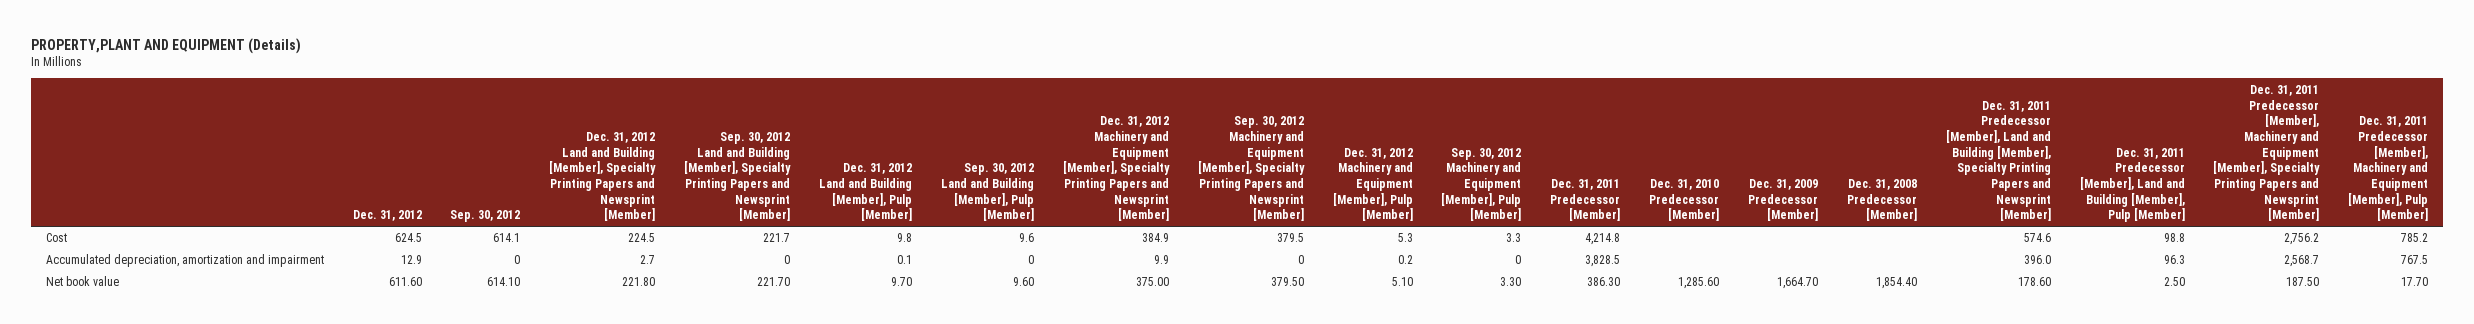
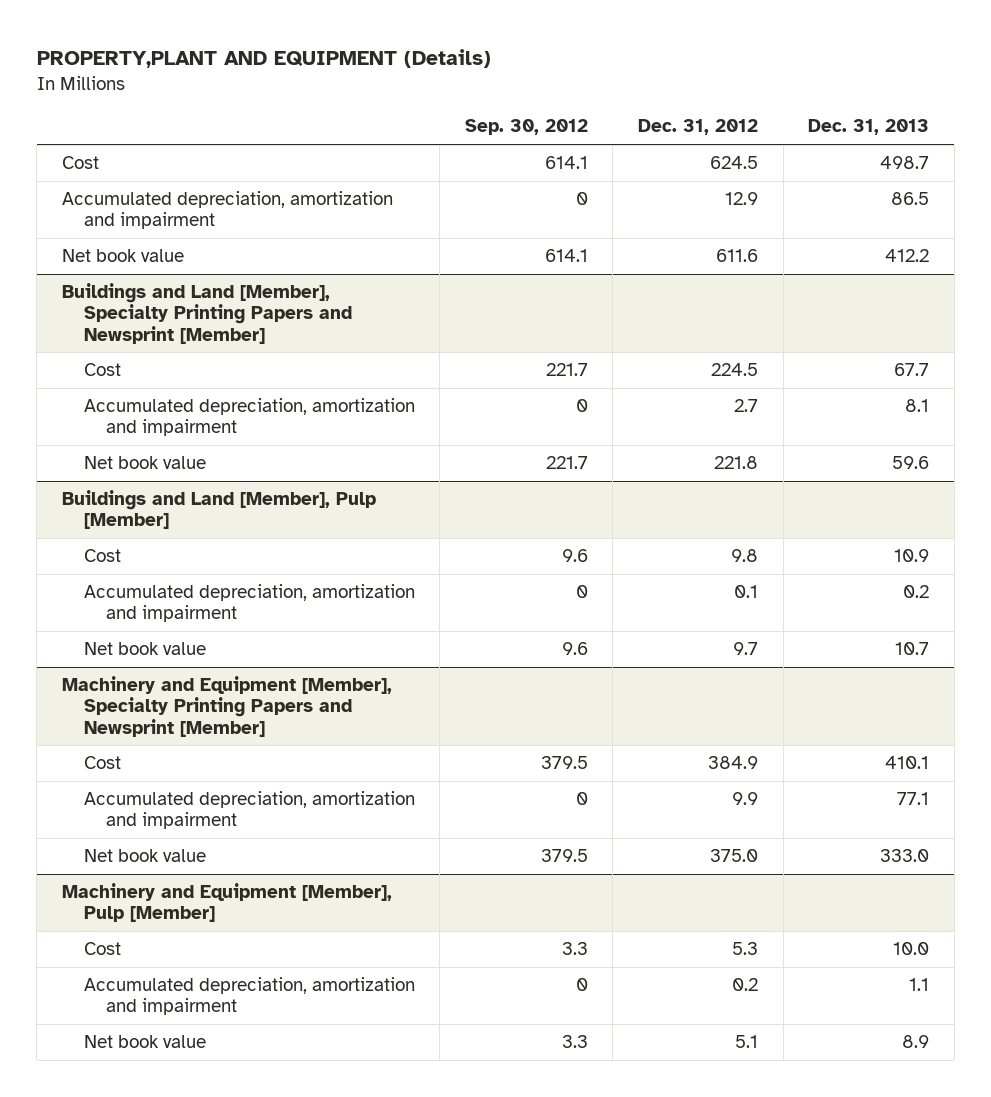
[549,131,657,222] Dec. 31, 2012 Land and Building [Member], Specialty Printing Papers and Newsprint [Member] -> none
[684,131,792,222] Sep. 30, 2012 Land and Building [Member], Specialty Printing Papers and Newsprint [Member] -> none
[819,163,913,222] Dec. 31, 2012 Land and Building [Member], Pulp [Member] -> none
[940,163,1034,222] Sep. 30, 2012 Land and Building [Member], Pulp [Member] -> none
[1062,116,1170,222] Dec. 31, 2012 Machinery and Equipment [Member], Specialty Printing Papers and Newsprint [Member] -> none
[1197,116,1305,222] Sep. 30, 2012 Machinery and Equipment [Member], Specialty Printing Papers and Newsprint [Member] -> none
[1332,147,1413,222] Dec. 31, 2012 Machinery and Equipment [Member], Pulp [Member] -> none
[1441,147,1522,222] Sep. 30, 2012 Machinery and Equipment [Member], Pulp [Member] -> none
[1550,178,1621,222] Dec. 31, 2011 Predecessor [Member] -> none
[1649,178,1720,222] Dec. 31, 2010 Predecessor [Member] -> none
[1748,178,1819,222] Dec. 31, 2009 Predecessor [Member] -> none
[1846,178,1917,222] Dec. 31, 2008 Predecessor [Member] -> none
[1945,100,2051,222] Dec. 31, 2011 Predecessor [Member], Land and Building [Member], Specialty Printing Papers and Newsprint [Member] -> none
[2079,147,2185,223] Dec. 31, 2011 Predecessor [Member], Land and Building [Member], Pulp [Member] -> none
[2213,84,2321,222] Dec. 31, 2011 Predecessor [Member], Machinery and Equipment [Member], Specialty Printing Papers and Newsprint [Member] -> none
[2348,116,2429,222] Dec. 31, 2011 Predecessor [Member], Machinery and Equipment [Member], Pulp [Member] -> none
none -> [808,119,930,136] Dec. 31, 2013
[388,277,422,287] 611.60 -> [716,249,759,263] 611.6
[487,277,521,287] 614.10 -> [544,249,588,263] 614.1
none -> [61,283,352,344] Buildings and Land [Member], Specialty Printing Papers and Newsprint [Member]
none -> [83,363,121,377] Cost
none -> [83,398,415,437] Accumulated depreciation, amortization and impairment
none -> [83,456,206,470] Net book value
none -> [61,490,376,530] Buildings and Land [Member], Pulp [Member]
none -> [83,549,121,563] Cost
none -> [83,584,415,623] Accumulated depreciation, amortization and impairment
none -> [83,642,206,656] Net book value
none -> [61,676,392,737] Machinery and Equipment [Member], Specialty Printing Papers and Newsprint [Member]
none -> [83,756,121,770] Cost
none -> [83,791,415,830] Accumulated depreciation, amortization and impairment
none -> [83,849,206,863] Net book value
none -> [61,883,392,923] Machinery and Equipment [Member], Pulp [Member]
none -> [83,942,121,956] Cost
none -> [83,977,415,1016] Accumulated depreciation, amortization and impairment
none -> [83,1035,206,1049] Net book value

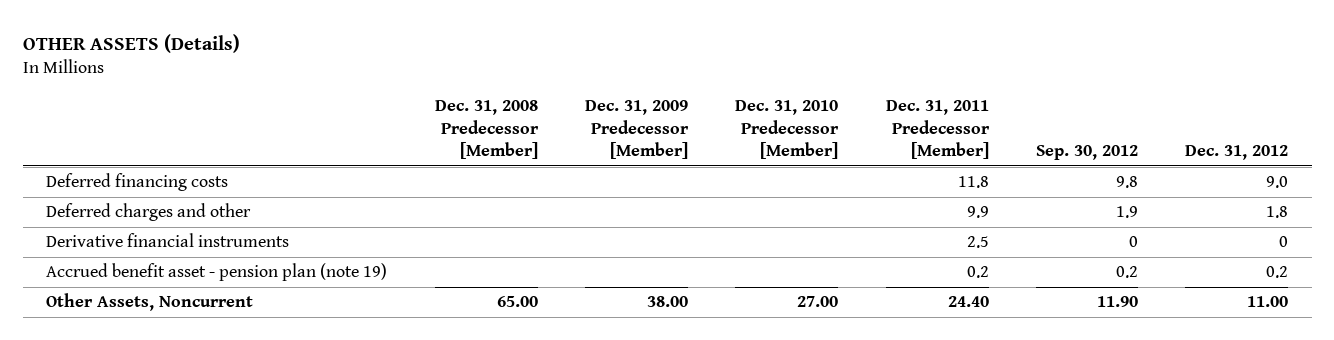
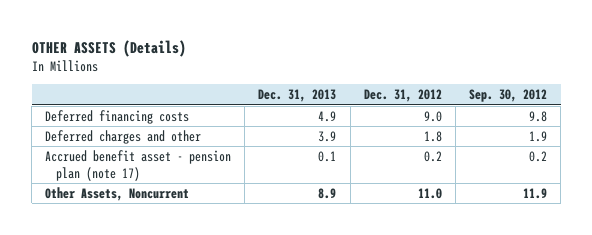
[434,100,539,160] Dec. 31, 2008 Predecessor [Member] -> none
[584,100,689,160] Dec. 31, 2009 Predecessor [Member] -> none
[735,100,840,160] Dec. 31, 2010 Predecessor [Member] -> none
[885,100,990,160] Dec. 31, 2011 Predecessor [Member] -> none
none -> [258,89,337,103] Dec. 31, 2013
[46,233,290,248] Derivative financial instruments -> none
[46,263,388,282] Accrued benefit asset - pension plan (note 19) -> [45,149,232,181] Accrued benefit asset - pension plan (note 17)
[1096,296,1138,308] 11.90 -> [523,187,548,199] 11.9
[1247,296,1289,308] 11.00 -> [417,187,442,199] 11.0

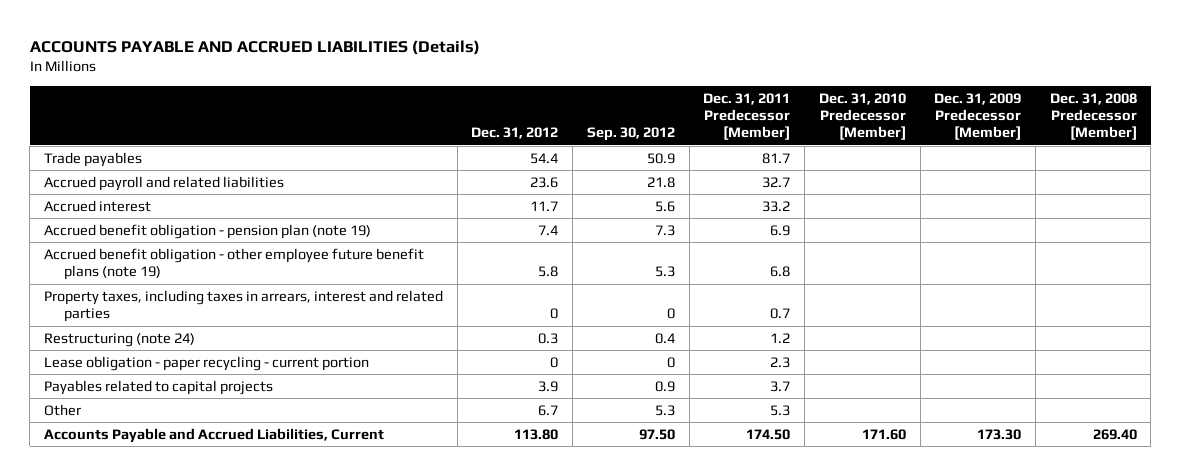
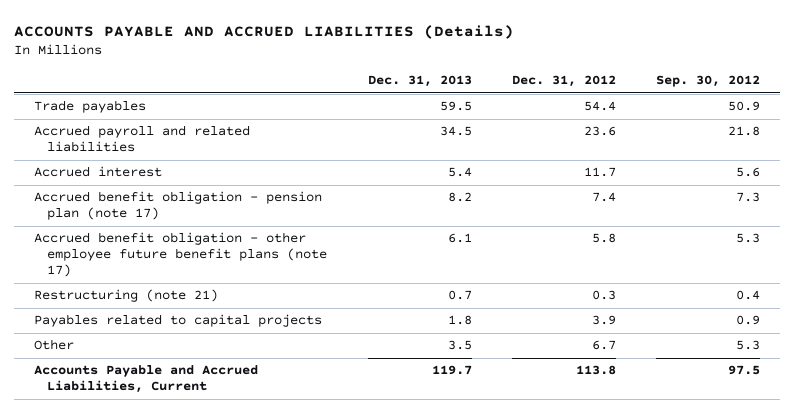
[703,92,791,141] Dec. 31, 2011 Predecessor [Member] -> none
[818,92,906,141] Dec. 31, 2010 Predecessor [Member] -> none
[934,92,1022,141] Dec. 31, 2009 Predecessor [Member] -> none
[1049,92,1137,141] Dec. 31, 2008 Predecessor [Member] -> none
none -> [367,75,472,88] Dec. 31, 2013
[44,289,444,323] Property taxes, including taxes in arrears, interest and related parties -> none
[44,355,370,371] Lease obligation - paper recycling - current portion -> none
[44,223,372,239] Accrued benefit obligation - pension plan (note 19) -> [34,191,323,221] Accrued benefit obligation - pension plan (note 17)
[44,247,425,281] Accrued benefit obligation - other employee future benefit plans (note 19) -> [34,232,328,278] Accrued benefit obligation - other employee future benefit plans (note 17)
[44,332,196,347] Restructuring (note 24) -> [34,289,219,303] Restructuring (note 21)
[514,428,559,440] 113.80 -> [575,365,616,376] 113.8
[638,428,675,440] 97.50 -> [728,365,761,376] 97.5

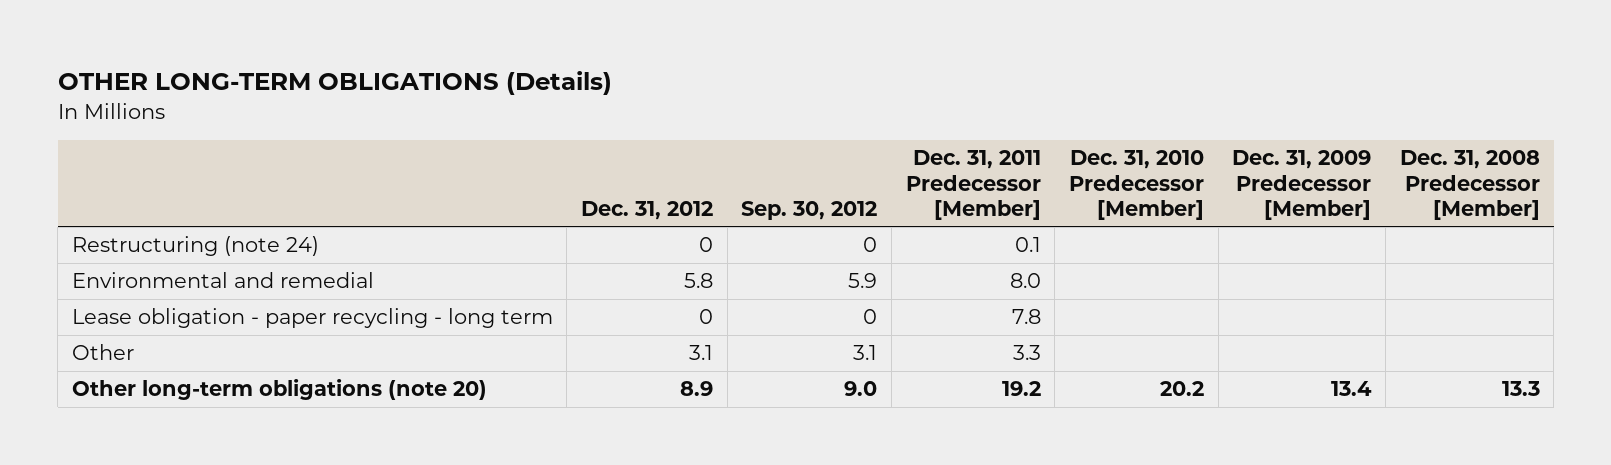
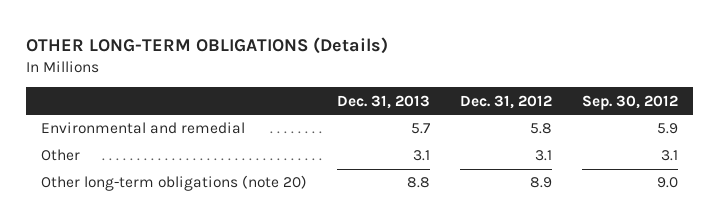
[905,150,1041,220] Dec. 31, 2011 Predecessor [Member] -> none
[1069,150,1205,220] Dec. 31, 2010 Predecessor [Member] -> none
[1232,150,1372,220] Dec. 31, 2009 Predecessor [Member] -> none
[1399,150,1540,220] Dec. 31, 2008 Predecessor [Member] -> none
none -> [336,94,430,109] Dec. 31, 2013
[71,236,319,257] Restructuring (note 24) -> none
[71,308,553,329] Lease obligation - paper recycling - long term -> none

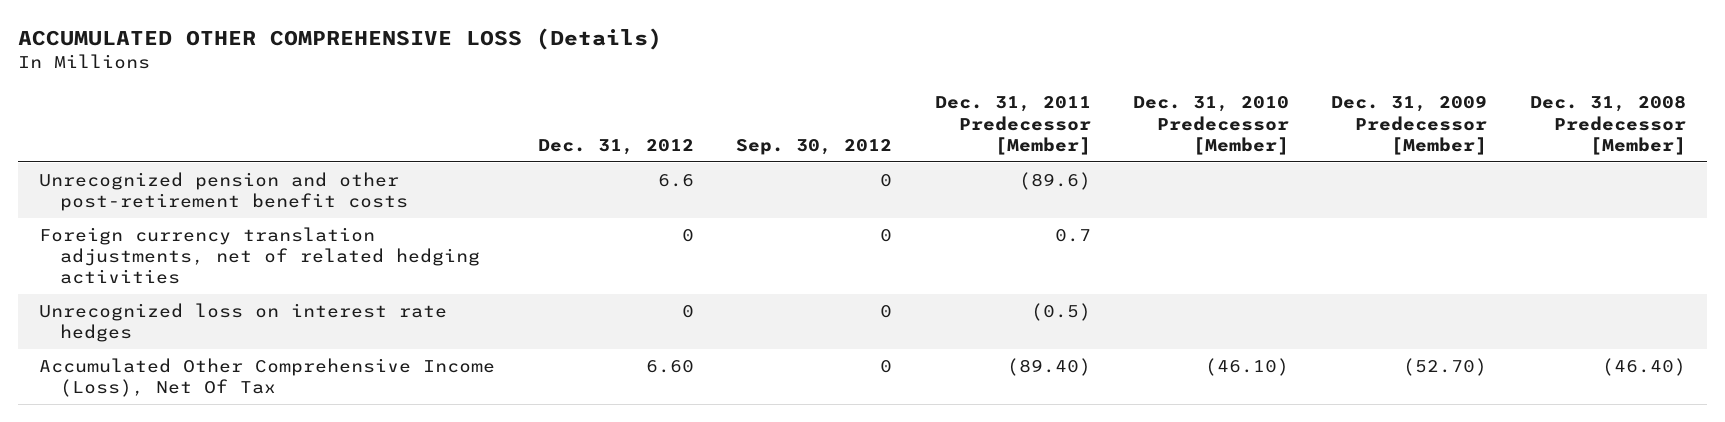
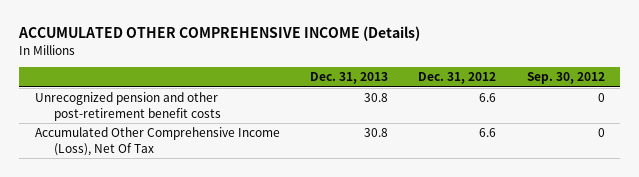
[18,27,663,50] ACCUMULATED OTHER COMPREHENSIVE LOSS (Details) -> [18,26,421,42] ACCUMULATED OTHER COMPREHENSIVE INCOME (Details)
[934,96,1091,155] Dec. 31, 2011 Predecessor [Member] -> none
[1133,96,1290,155] Dec. 31, 2010 Predecessor [Member] -> none
[1331,95,1488,155] Dec. 31, 2009 Predecessor [Member] -> none
[1529,95,1686,155] Dec. 31, 2008 Predecessor [Member] -> none
none -> [309,72,388,85] Dec. 31, 2013
[39,226,481,285] Foreign currency translation adjustments, net of related hedging activities -> none
[39,302,448,343] Unrecognized loss on interest rate hedges -> none
[645,359,694,373] 6.60 -> [479,128,497,138] 6.6

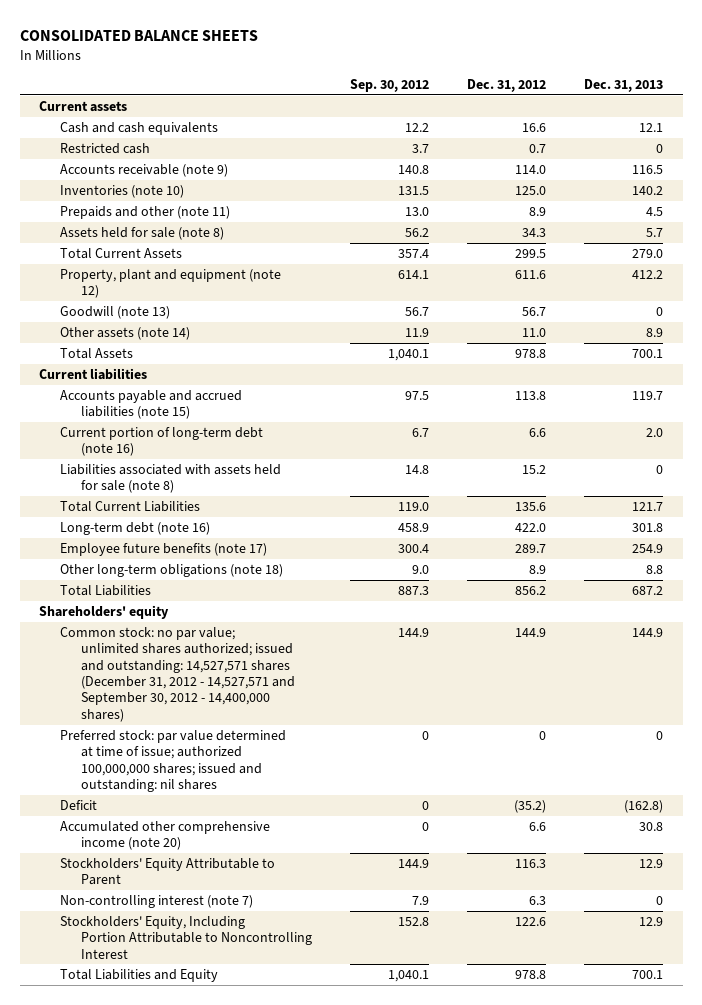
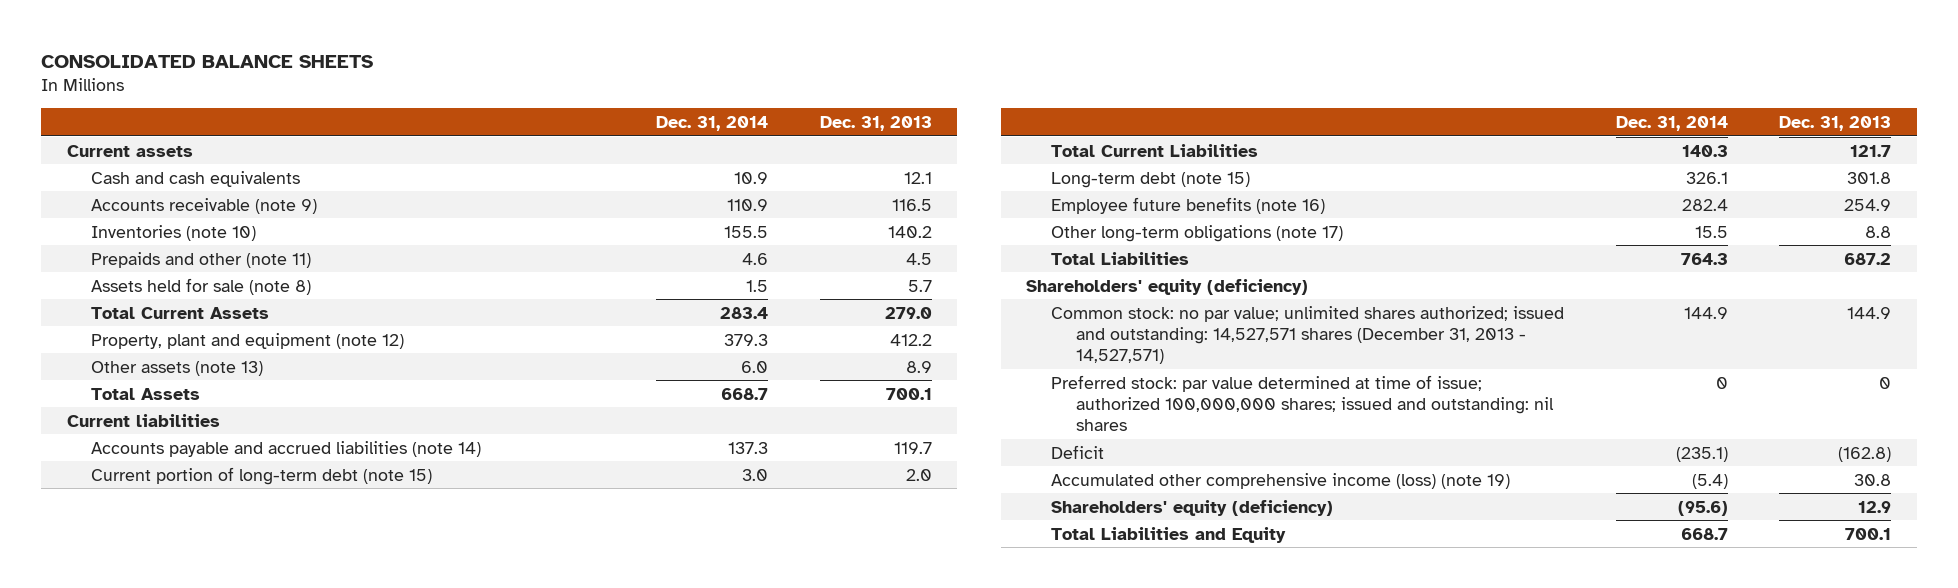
[350,78,430,92] Sep. 30, 2012 -> none
[467,78,547,92] Dec. 31, 2012 -> none
none -> [656,115,769,131] Dec. 31, 2014
[59,142,150,154] Restricted cash -> none
[59,305,170,319] Goodwill (note 13) -> none
[59,326,190,340] Other assets (note 14) -> [91,360,264,376] Other assets (note 13)
[59,463,281,494] Liabilities associated with assets held for sale (note 8) -> none
[59,389,242,420] Accounts payable and accrued liabilities (note 15) -> [91,440,482,457] Accounts payable and accrued liabilities (note 14)
[59,426,263,457] Current portion of long-term debt (note 16) -> [91,466,433,485] Current portion of long-term debt (note 15)
[59,521,210,535] Long-term debt (note 16) -> [1051,171,1251,188] Long-term debt (note 15)
[59,542,267,556] Employee future benefits (note 17) -> [1051,196,1326,214] Employee future benefits (note 16)
[59,563,283,577] Other long-term obligations (note 18) -> [1051,224,1344,242] Other long-term obligations (note 17)
[38,604,169,619] Shareholders' equity -> [1026,278,1309,295] Shareholders' equity (deficiency)
[59,626,295,722] Common stock: no par value; unlimited shares authorized; issued and outstanding: 14,527,571 shares (December 31, 2012 - 14,527,571 and September 30, 2012 - 14,400,000 shares) -> [1051,305,1565,364] Common stock: no par value; unlimited shares authorized; issued and outstanding: 14,527,571 shares (December 31, 2013 - 14,527,571)
[59,894,253,908] Non-controlling interest (note 7) -> none
[59,915,312,959] Stockholders' Equity, Including Portion Attributable to Noncontrolling Interest -> none
[59,820,270,851] Accumulated other comprehensive income (note 20) -> [1051,472,1511,489] Accumulated other comprehensive income (loss) (note 19)
[59,857,275,886] Stockholders' Equity Attributable to Parent -> [1051,499,1334,516] Shareholders' equity (deficiency)

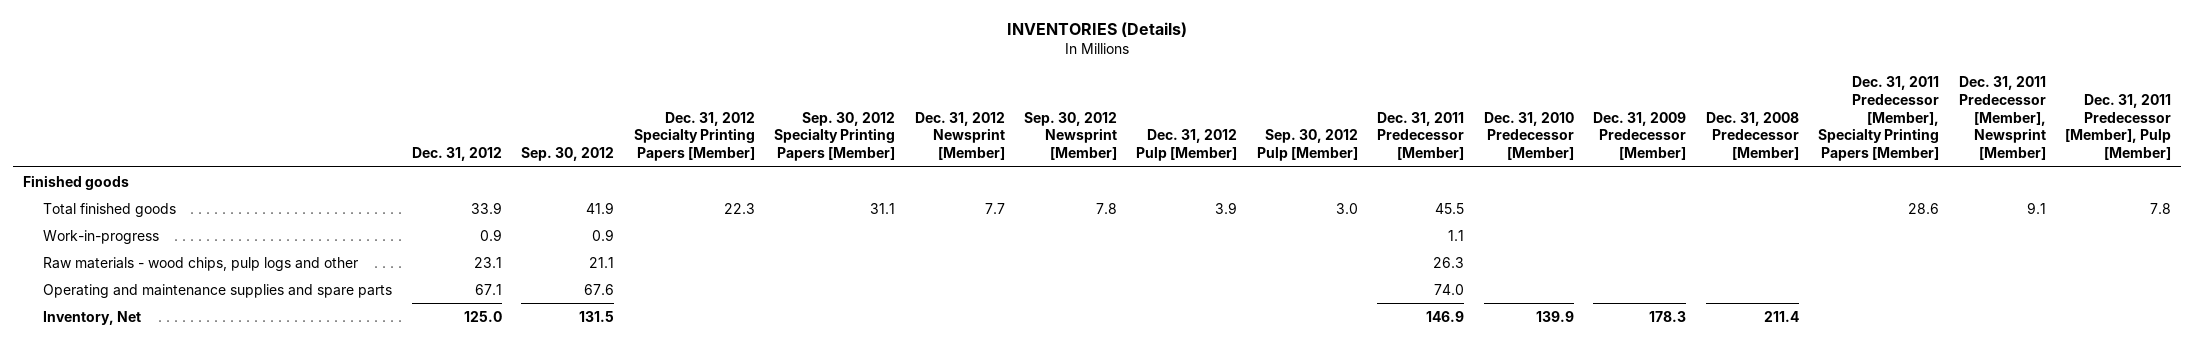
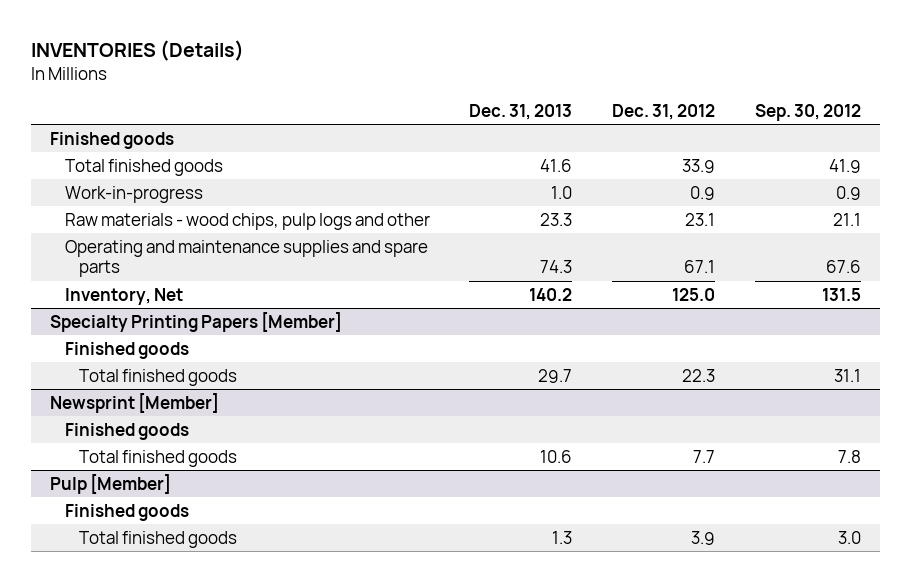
[633,111,755,161] Dec. 31, 2012 Specialty Printing Papers [Member] -> none
[774,111,896,161] Sep. 30, 2012 Specialty Printing Papers [Member] -> none
[914,111,1005,160] Dec. 31, 2012 Newsprint [Member] -> none
[1023,111,1117,160] Sep. 30, 2012 Newsprint [Member] -> none
[1136,129,1238,161] Dec. 31, 2012 Pulp [Member] -> none
[1256,129,1358,161] Sep. 30, 2012 Pulp [Member] -> none
[1377,111,1465,160] Dec. 31, 2011 Predecessor [Member] -> none
[1483,111,1574,160] Dec. 31, 2010 Predecessor [Member] -> none
[1593,111,1687,160] Dec. 31, 2009 Predecessor [Member] -> none
[1705,111,1799,160] Dec. 31, 2008 Predecessor [Member] -> none
[1818,76,1940,161] Dec. 31, 2011 Predecessor [Member], Specialty Printing Papers [Member] -> none
[1958,76,2046,160] Dec. 31, 2011 Predecessor [Member], Newsprint [Member] -> none
[2065,93,2172,160] Dec. 31, 2011 Predecessor [Member], Pulp [Member] -> none
none -> [469,104,573,121] Dec. 31, 2013
none -> [50,311,343,332] Specialty Printing Papers [Member]
none -> [64,341,189,359] Finished goods
none -> [79,368,238,386] Total finished goods
none -> [50,392,220,413] Newsprint [Member]
none -> [64,422,189,440] Finished goods
none -> [79,449,238,467] Total finished goods
none -> [50,473,172,494] Pulp [Member]
none -> [64,503,189,521] Finished goods
none -> [79,530,238,548] Total finished goods

